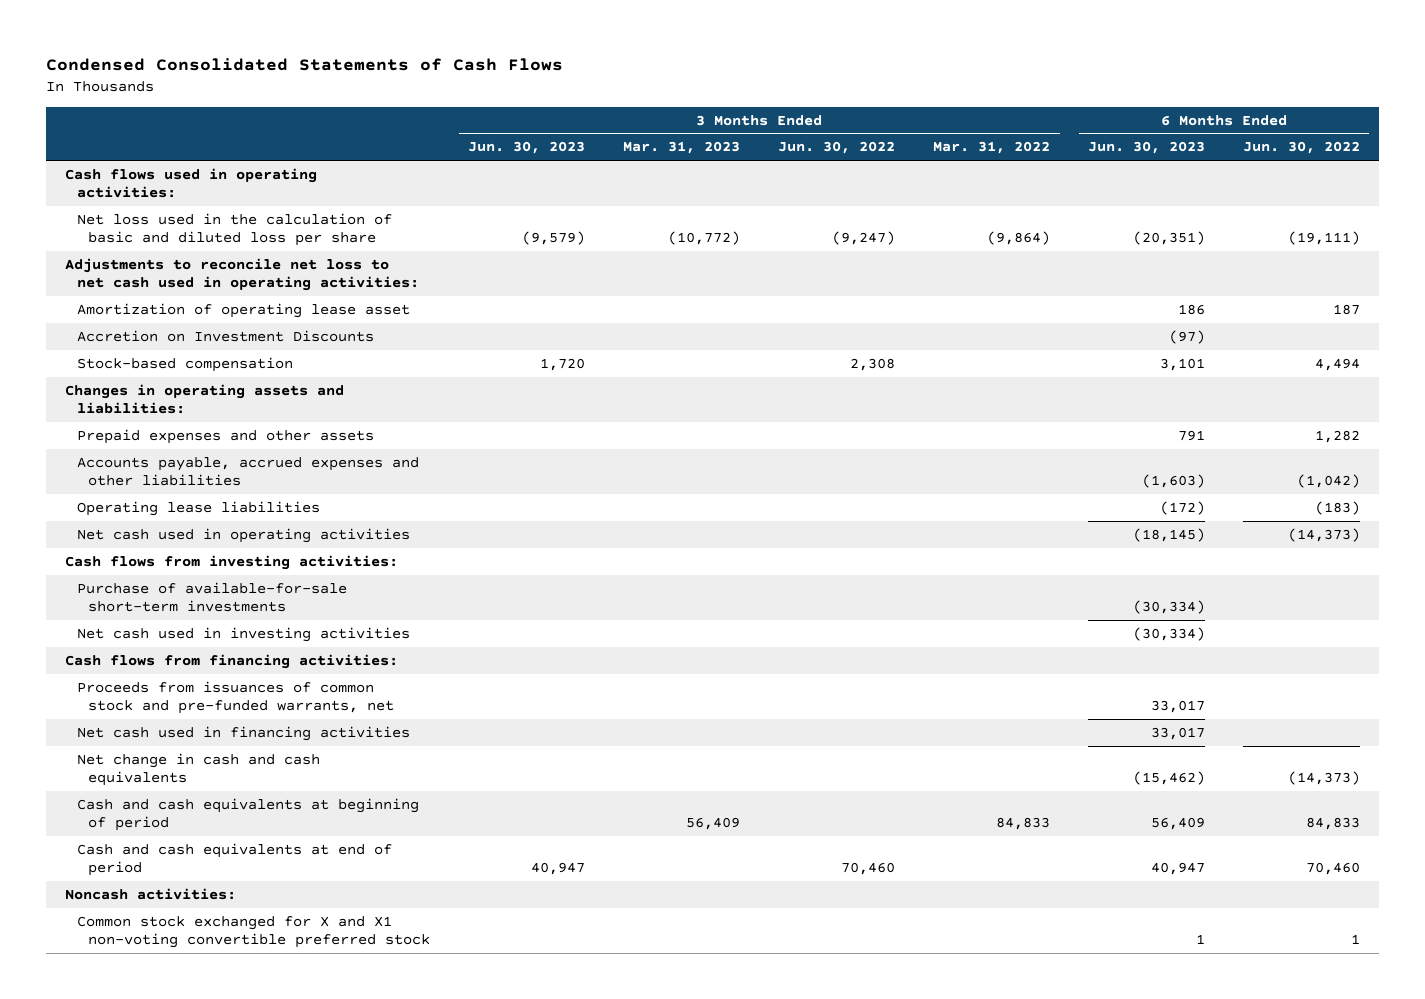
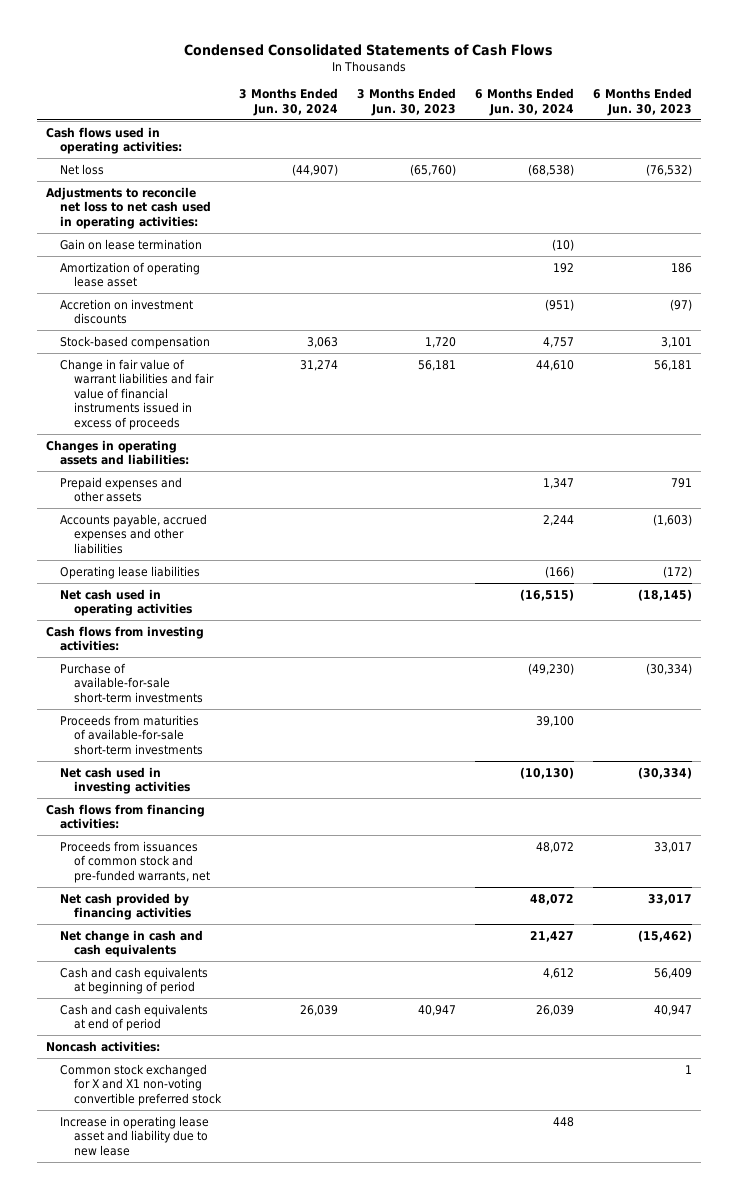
[623,141,741,155] Mar. 31, 2023 -> none
[778,141,896,155] Jun. 30, 2022 -> none
[933,141,1051,155] Mar. 31, 2022 -> none
[1242,141,1360,155] Jun. 30, 2022 -> none
none -> [239,88,339,116] 3 Months Ended Jun. 30, 2024
none -> [475,88,575,116] 6 Months Ended Jun. 30, 2024
[76,212,392,246] Net loss used in the calculation of basic and diluted loss per share -> none
none -> [59,163,104,175] Net loss
none -> [59,238,202,250] Gain on lease termination
[76,329,374,342] Accretion on Investment Discounts -> [59,298,193,325] Accretion on investment discounts
none -> [59,358,214,430] Change in fair value of warrant liabilities and fair value of financial instruments issued in excess of proceeds
none -> [59,714,203,755] Proceeds from maturities of available-for-sale short-term investments
[76,725,410,741] Net cash used in financing activities -> [59,892,191,921] Net cash provided by financing activities
none -> [59,1115,209,1156] Increase in operating lease asset and liability due to new lease

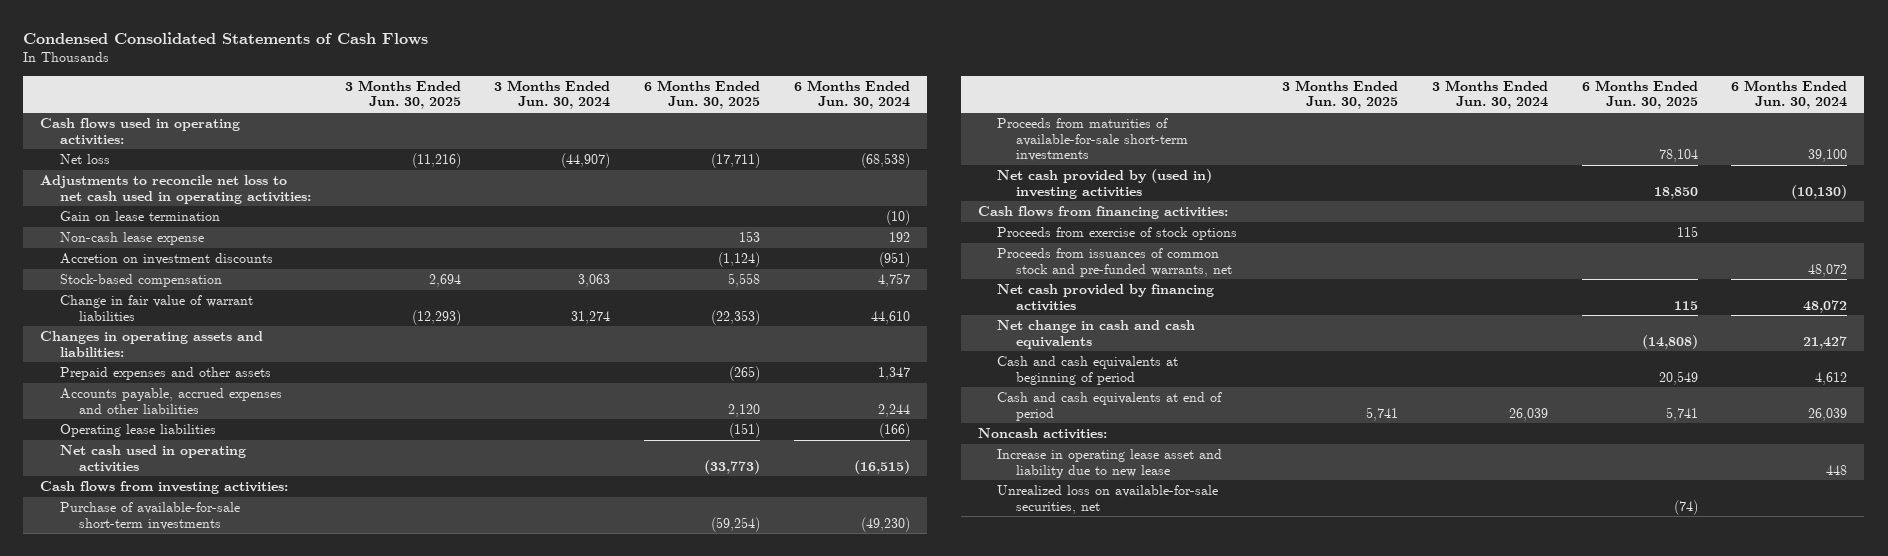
[357,88,457,116] 3 Months Ended Jun. 30, 2023 -> none
[593,88,693,116] 6 Months Ended Jun. 30, 2023 -> none
none -> [344,79,461,110] 3 Months Ended Jun. 30, 2025
none -> [644,79,761,110] 6 Months Ended Jun. 30, 2025
[59,261,200,288] Amortization of operating lease asset -> [59,231,204,245] Non-cash lease expense
[59,358,214,430] Change in fair value of warrant liabilities and fair value of financial instruments issued in excess of proceeds -> [59,294,253,321] Change in fair value of warrant liabilities
[59,766,190,795] Net cash used in investing activities -> [996,168,1212,199] Net cash provided by (used in) investing activities
none -> [996,226,1237,240] Proceeds from exercise of stock options
[59,1063,222,1106] Common stock exchanged for X and X1 non-voting convertible preferred stock -> none
none -> [996,484,1218,514] Unrealized loss on available-for-sale securities, net

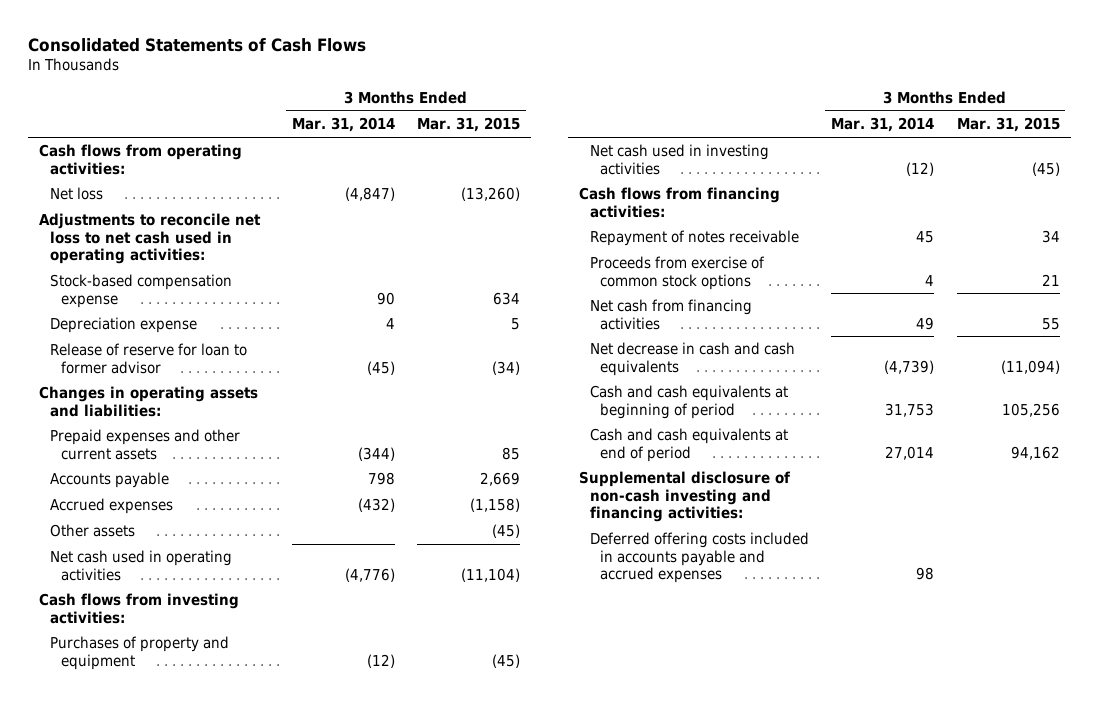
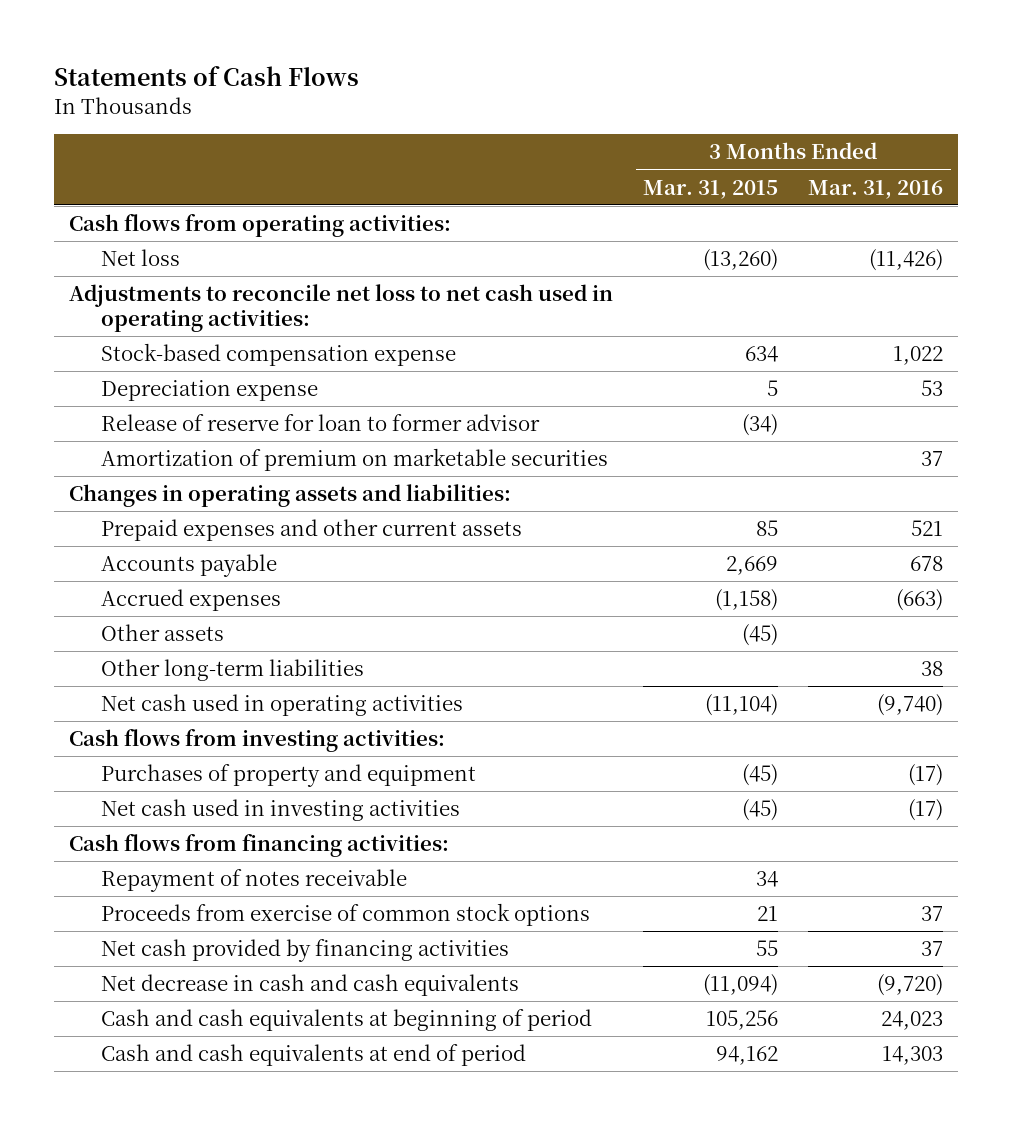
[28,37,367,52] Consolidated Statements of Cash Flows -> [54,66,360,87] Statements of Cash Flows
[291,117,395,133] Mar. 31, 2014 -> none
none -> [808,179,944,199] Mar. 31, 2016
none -> [101,448,609,472] Amortization of premium on marketable securities
none -> [101,659,365,682] Other long-term liabilities
[589,299,752,330] Net cash from financing activities -> [101,939,510,963] Net cash provided by financing activities
[578,471,790,523] Supplemental disclosure of non-cash investing and financing activities: -> none
[589,532,809,584] Deferred offering costs included in accounts payable and accrued expenses -> none

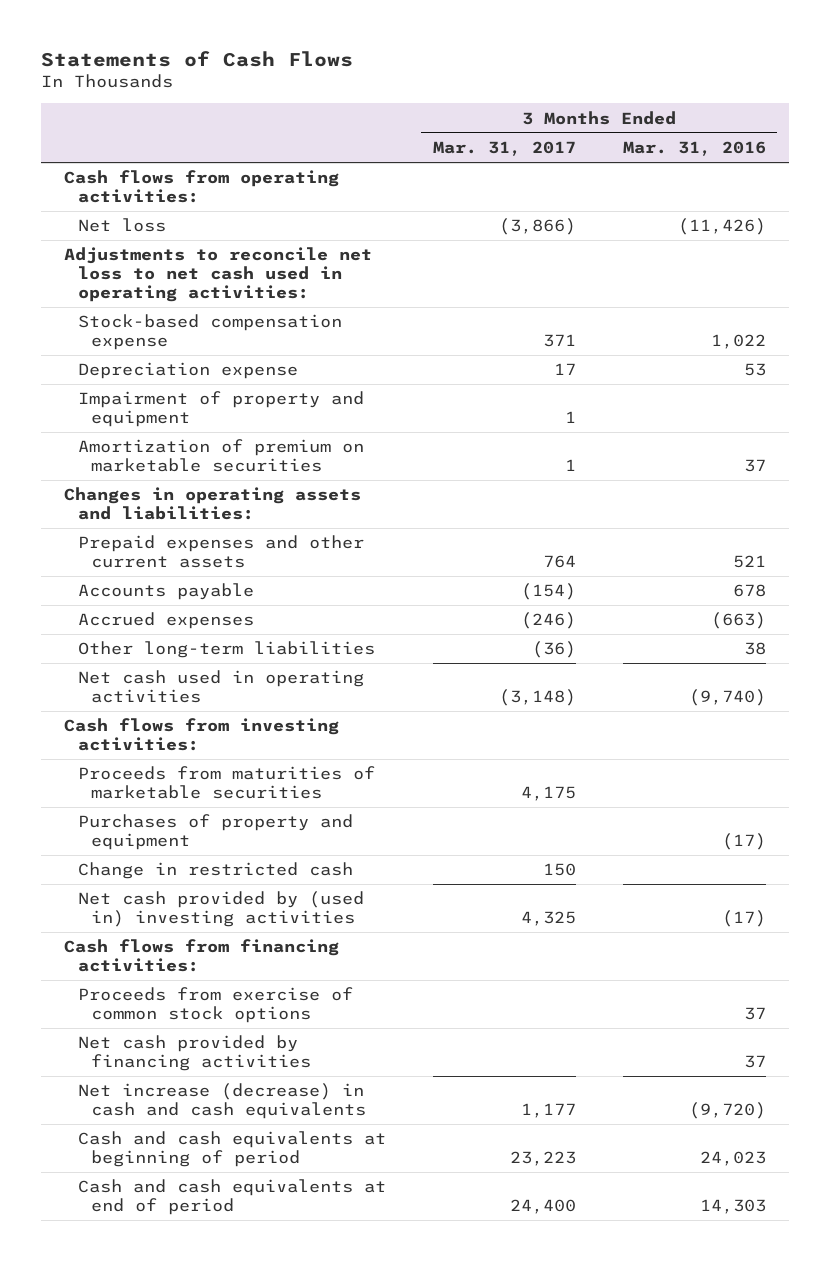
[643,179,779,199] Mar. 31, 2015 -> none
none -> [432,141,576,157] Mar. 31, 2017
[101,414,541,432] Release of reserve for loan to former advisor -> none
none -> [77,391,364,428] Impairment of property and equipment
[101,624,225,642] Other assets -> none
none -> [77,766,375,800] Proceeds from maturities of marketable securities
none -> [77,862,353,880] Change in restricted cash
[101,799,461,822] Net cash used in investing activities -> [77,891,364,928] Net cash provided by (used in) investing activities
[101,869,408,893] Repayment of notes receivable -> none
[101,974,520,997] Net decrease in cash and cash equivalents -> [77,1083,367,1120] Net increase (decrease) in cash and cash equivalents

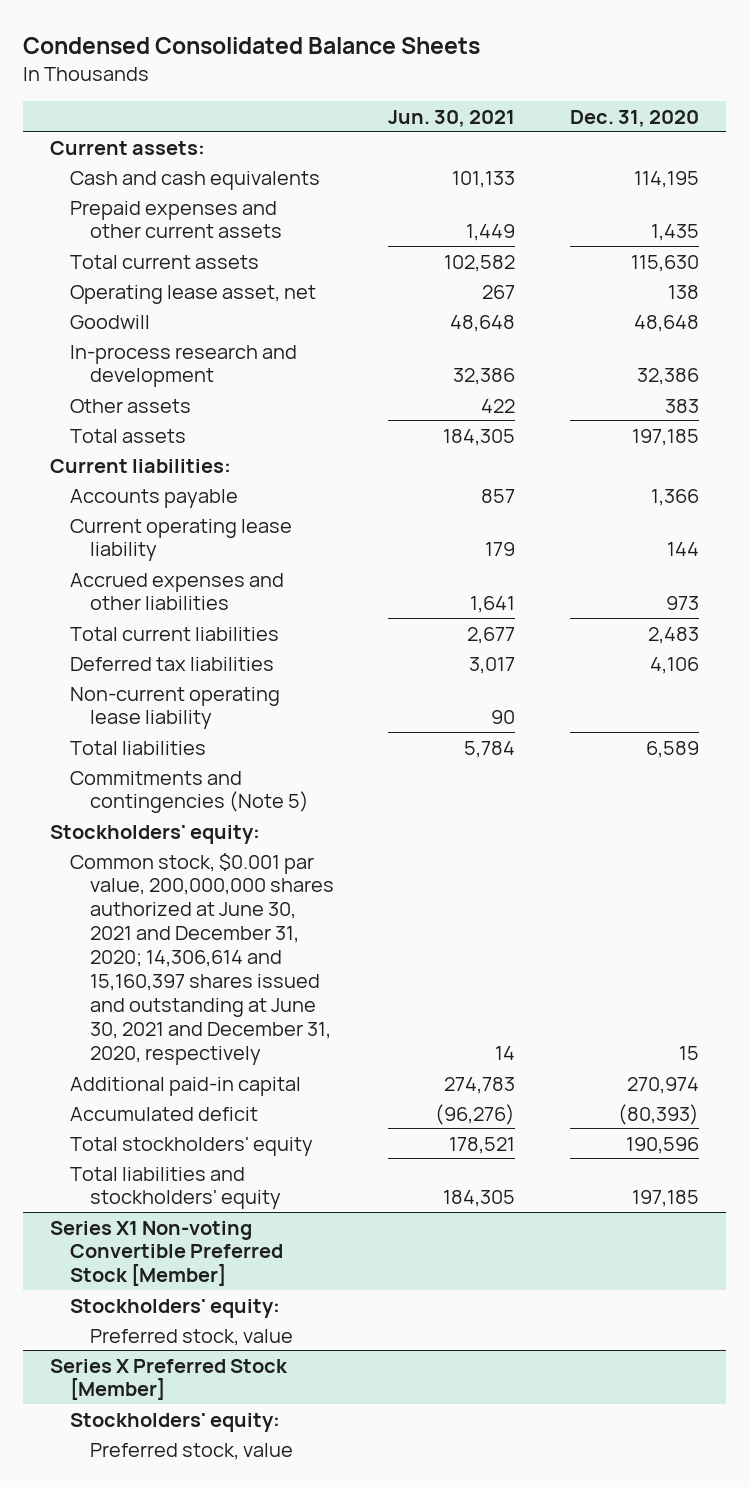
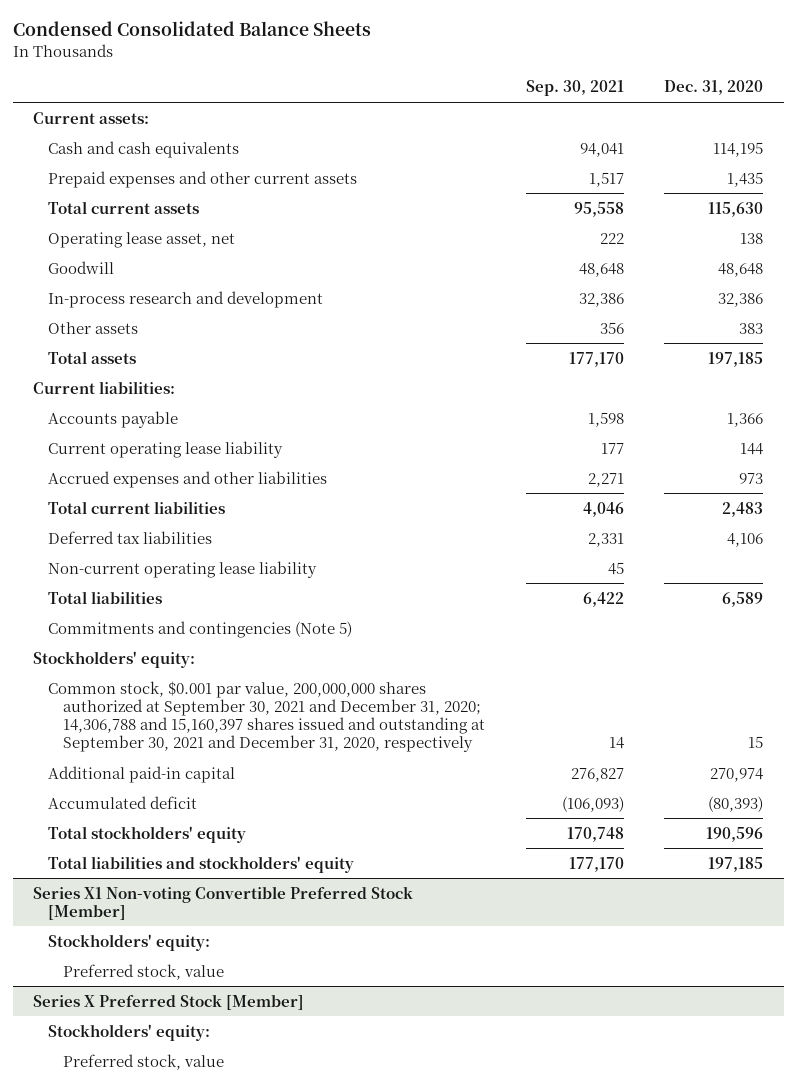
[388,109,516,127] Jun. 30, 2021 -> none
none -> [525,80,624,97] Sep. 30, 2021
[69,852,334,1065] Common stock, $0.001 par value, 200,000,000 shares authorized at June 30, 2021 and December 31, 2020; 14,306,614 and 15,160,397 shares issued and outstanding at June 30, 2021 and December 31, 2020, respectively -> [48,680,485,753] Common stock, $0.001 par value, 200,000,000 shares authorized at September 30, 2021 and December 31, 2020; 14,306,788 and 15,160,397 shares issued and outstanding at September 30, 2021 and December 31, 2020, respectively

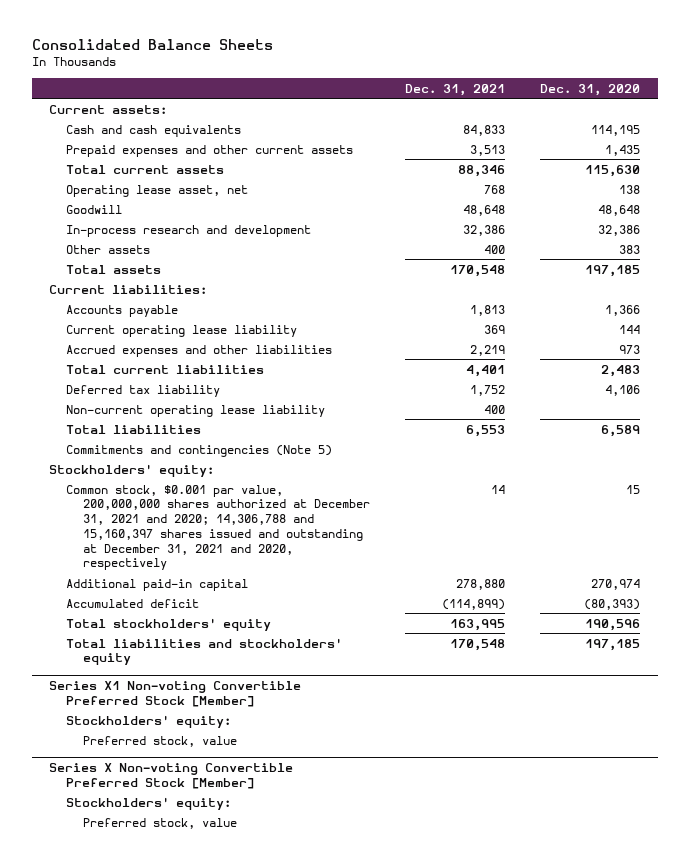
[12,21,371,37] Condensed Consolidated Balance Sheets -> [31,39,273,51] Consolidated Balance Sheets
[525,80,624,97] Sep. 30, 2021 -> none
none -> [404,83,505,96] Dec. 31, 2021
[48,530,213,544] Deferred tax liabilities -> [65,384,220,397] Deferred tax liability
[48,680,485,753] Common stock, $0.001 par value, 200,000,000 shares authorized at September 30, 2021 and December 31, 2020; 14,306,788 and 15,160,397 shares issued and outstanding at September 30, 2021 and December 31, 2020, respectively -> [65,484,370,571] Common stock, $0.001 par value, 200,000,000 shares authorized at December 31, 2021 and 2020; 14,306,788 and 15,160,397 shares issued and outstanding at December 31, 2021 and 2020, respectively
[33,993,305,1010] Series X Preferred Stock [Member] -> [49,763,294,789] Series X Non-voting Convertible Preferred Stock [Member]

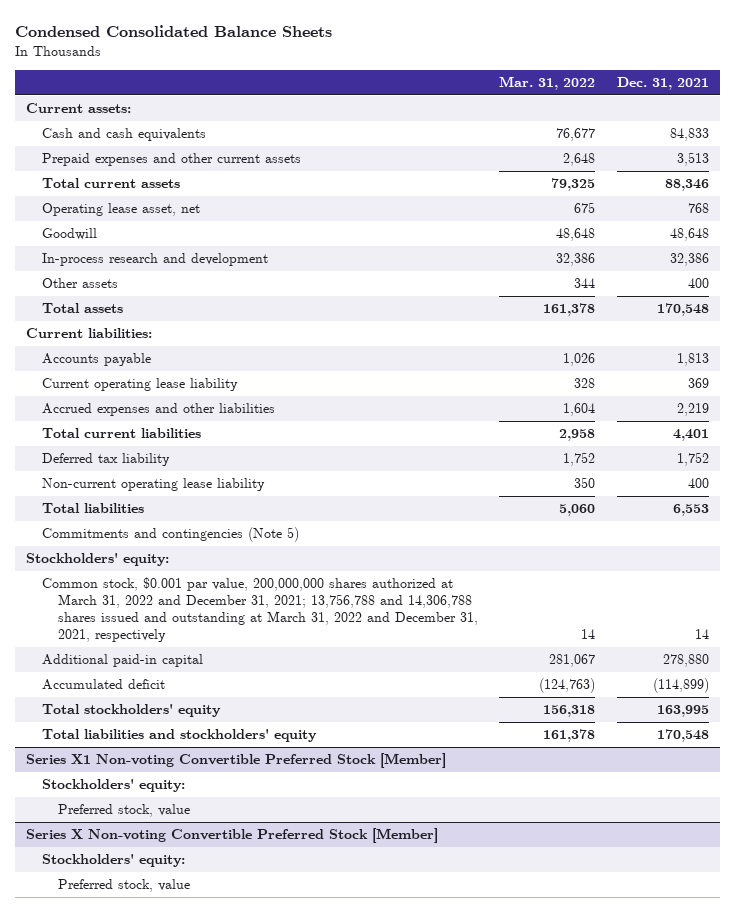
[31,39,273,51] Consolidated Balance Sheets -> [15,24,333,37] Condensed Consolidated Balance Sheets
[540,83,641,96] Dec. 31, 2020 -> none
none -> [499,76,596,91] Mar. 31, 2022
[65,484,370,571] Common stock, $0.001 par value, 200,000,000 shares authorized at December 31, 2021 and 2020; 14,306,788 and 15,160,397 shares issued and outstanding at December 31, 2021 and 2020, respectively -> [41,577,478,643] Common stock, $0.001 par value, 200,000,000 shares authorized at March 31, 2022 and December 31, 2021; 13,756,788 and 14,306,788 shares issued and outstanding at March 31, 2022 and December 31, 2021, respectively

